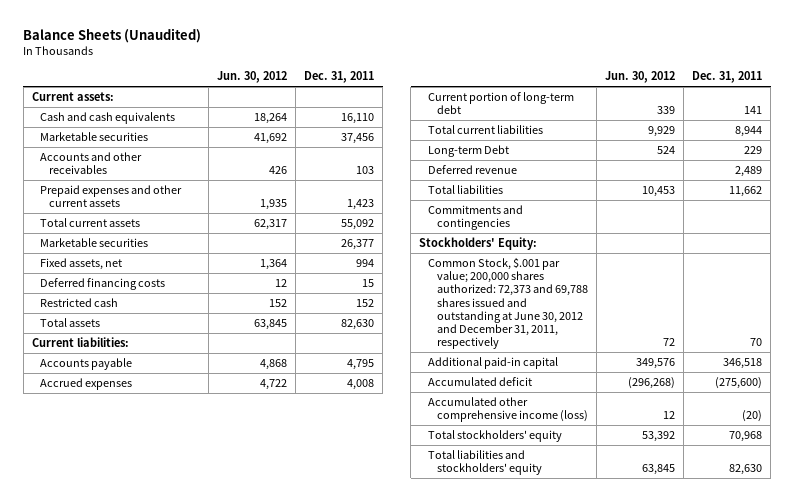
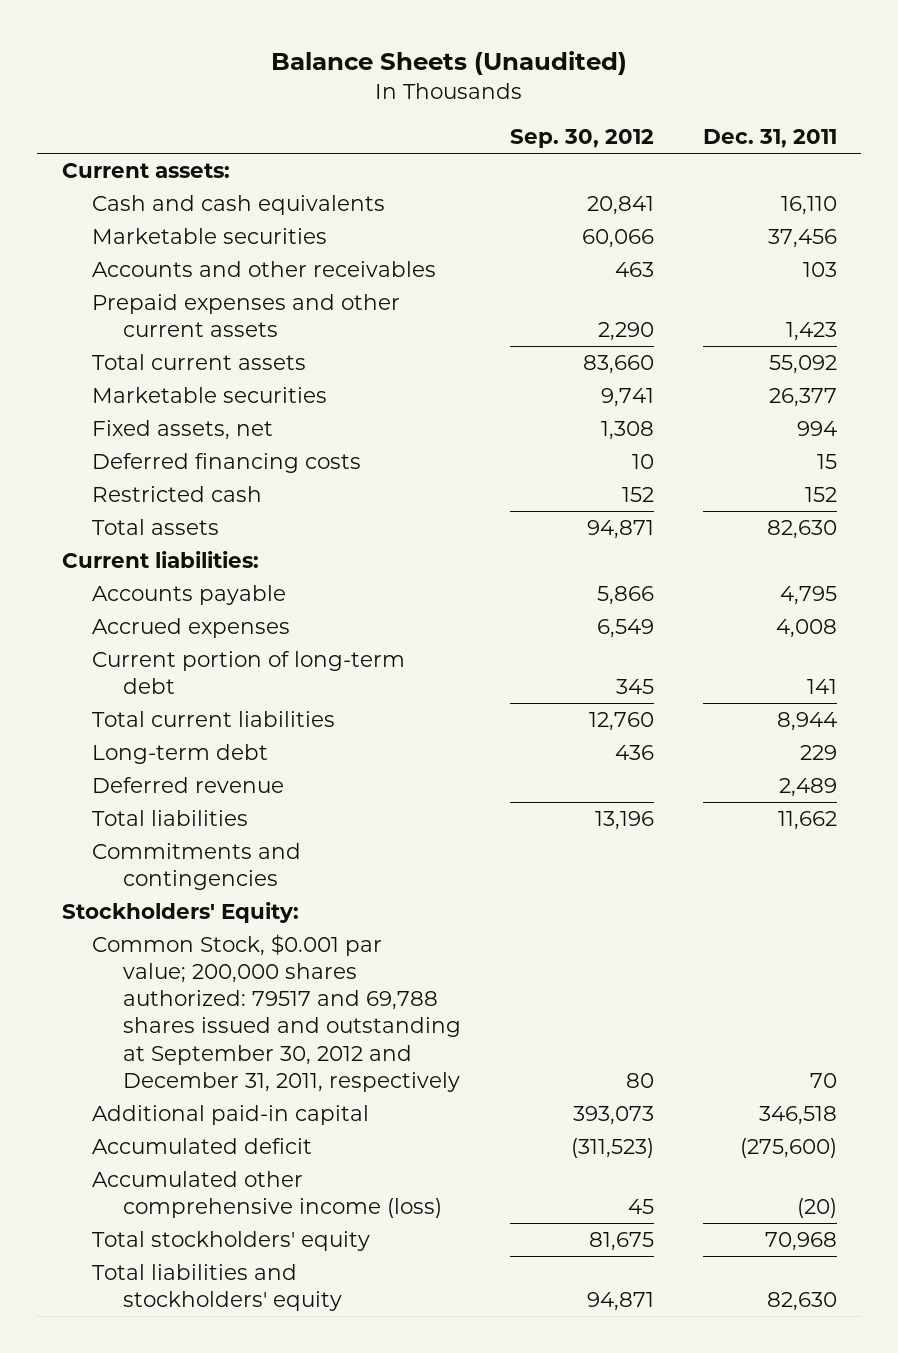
[217,71,288,84] Jun. 30, 2012 -> none
none -> [509,129,654,149] Sep. 30, 2012
[428,144,510,157] Long-term Debt -> [92,743,269,764] Long-term debt
[428,256,588,350] Common Stock, $.001 par value; 200,000 shares authorized: 72,373 and 69,788 shares issued and outstanding at June 30, 2012 and December 31, 2011, respectively -> [92,933,462,1092] Common Stock, $0.001 par value; 200,000 shares authorized: 79517 and 69,788 shares issued and outstanding at September 30, 2012 and December 31, 2011, respectively

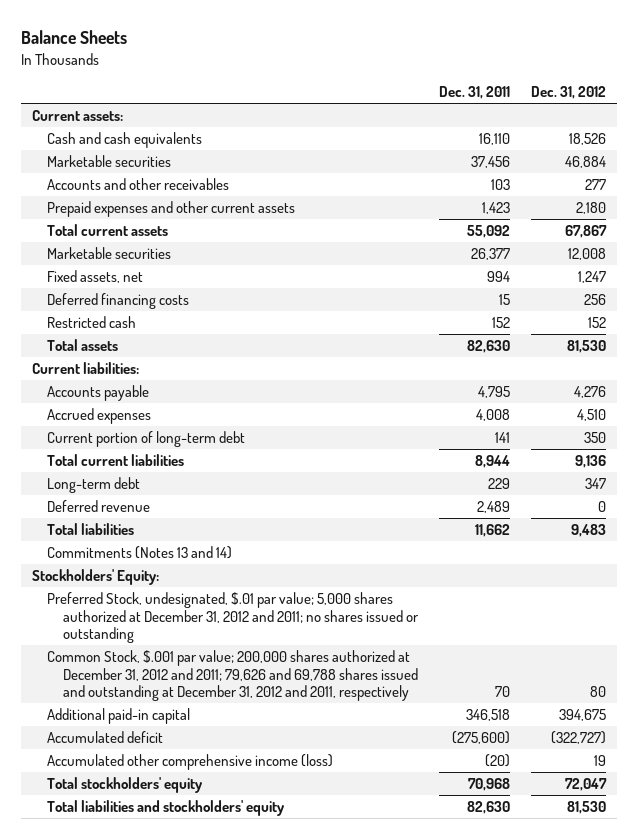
[271,51,628,76] Balance Sheets (Unaudited) -> [21,30,128,45] Balance Sheets
[509,129,654,149] Sep. 30, 2012 -> none
none -> [531,85,607,99] Dec. 31, 2012
[92,842,302,891] Commitments and contingencies -> [47,546,233,560] Commitments (Notes 13 and 14)
none -> [47,592,419,644] Preferred Stock, undesignated, $.01 par value; 5,000 shares authorized at December 31, 2012 and 2011; no shares issued or outstanding
[92,933,462,1092] Common Stock, $0.001 par value; 200,000 shares authorized: 79517 and 69,788 shares issued and outstanding at September 30, 2012 and December 31, 2011, respectively -> [47,650,418,702] Common Stock, $.001 par value; 200,000 shares authorized at December 31, 2012 and 2011; 79,626 and 69,788 shares issued and outstanding at December 31, 2012 and 2011, respectively

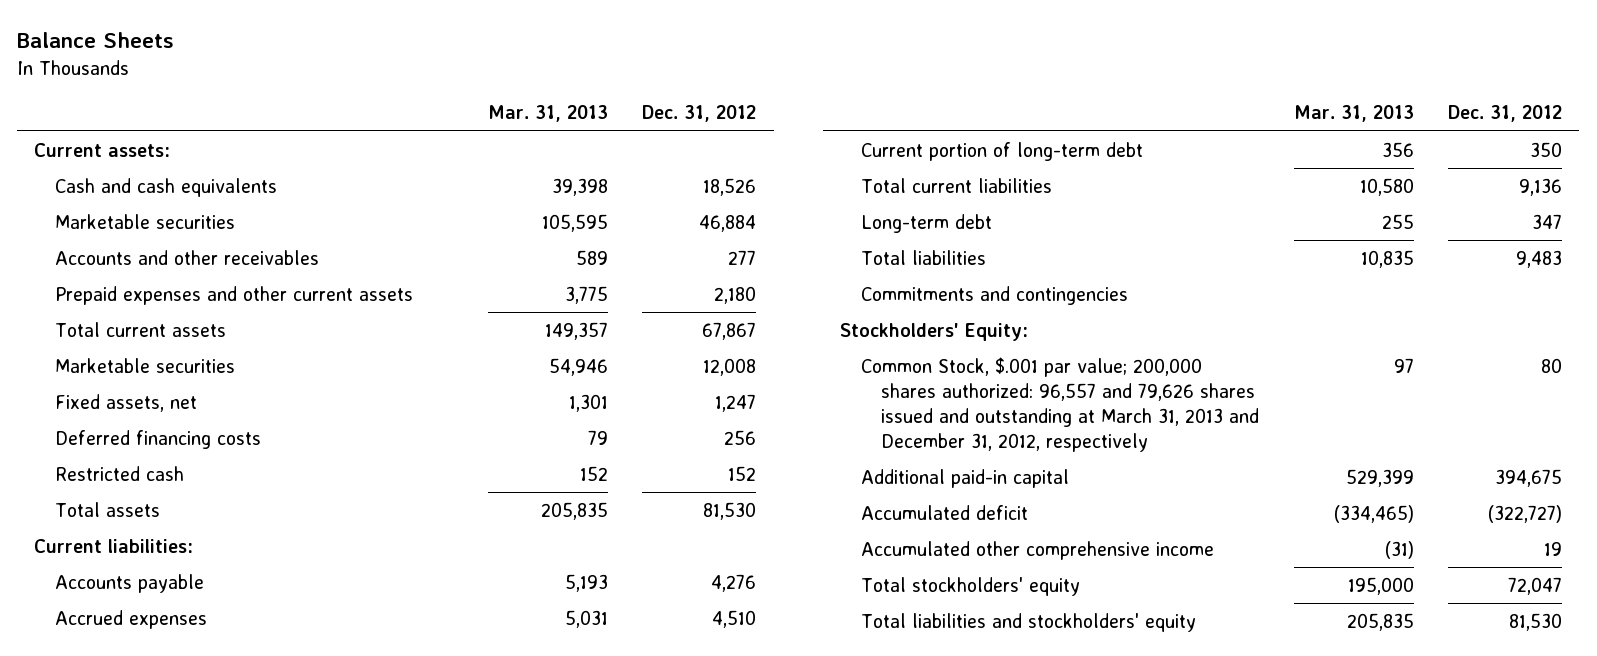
[438,85,510,99] Dec. 31, 2011 -> none
none -> [488,105,609,123] Mar. 31, 2013
[47,500,151,513] Deferred revenue -> none
[47,546,233,560] Commitments (Notes 13 and 14) -> [860,285,1128,305] Commitments and contingencies
[47,592,419,644] Preferred Stock, undesignated, $.01 par value; 5,000 shares authorized at December 31, 2012 and 2011; no shares issued or outstanding -> none
[47,650,418,702] Common Stock, $.001 par value; 200,000 shares authorized at December 31, 2012 and 2011; 79,626 and 69,788 shares issued and outstanding at December 31, 2012 and 2011, respectively -> [860,356,1260,452] Common Stock, $.001 par value; 200,000 shares authorized: 96,557 and 79,626 shares issued and outstanding at March 31, 2013 and December 31, 2012, respectively
[47,754,334,771] Accumulated other comprehensive income (loss) -> [860,540,1214,560] Accumulated other comprehensive income

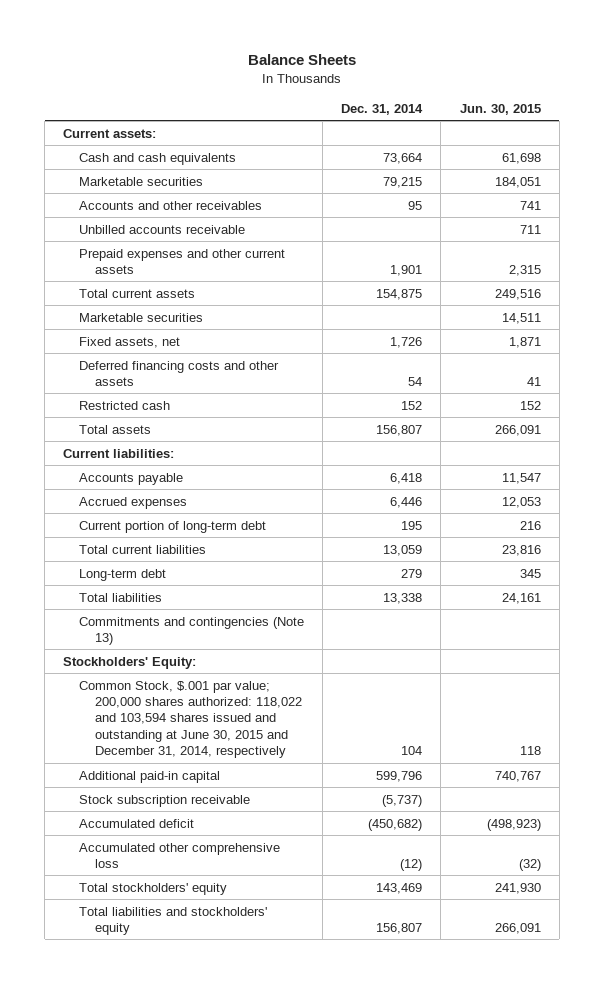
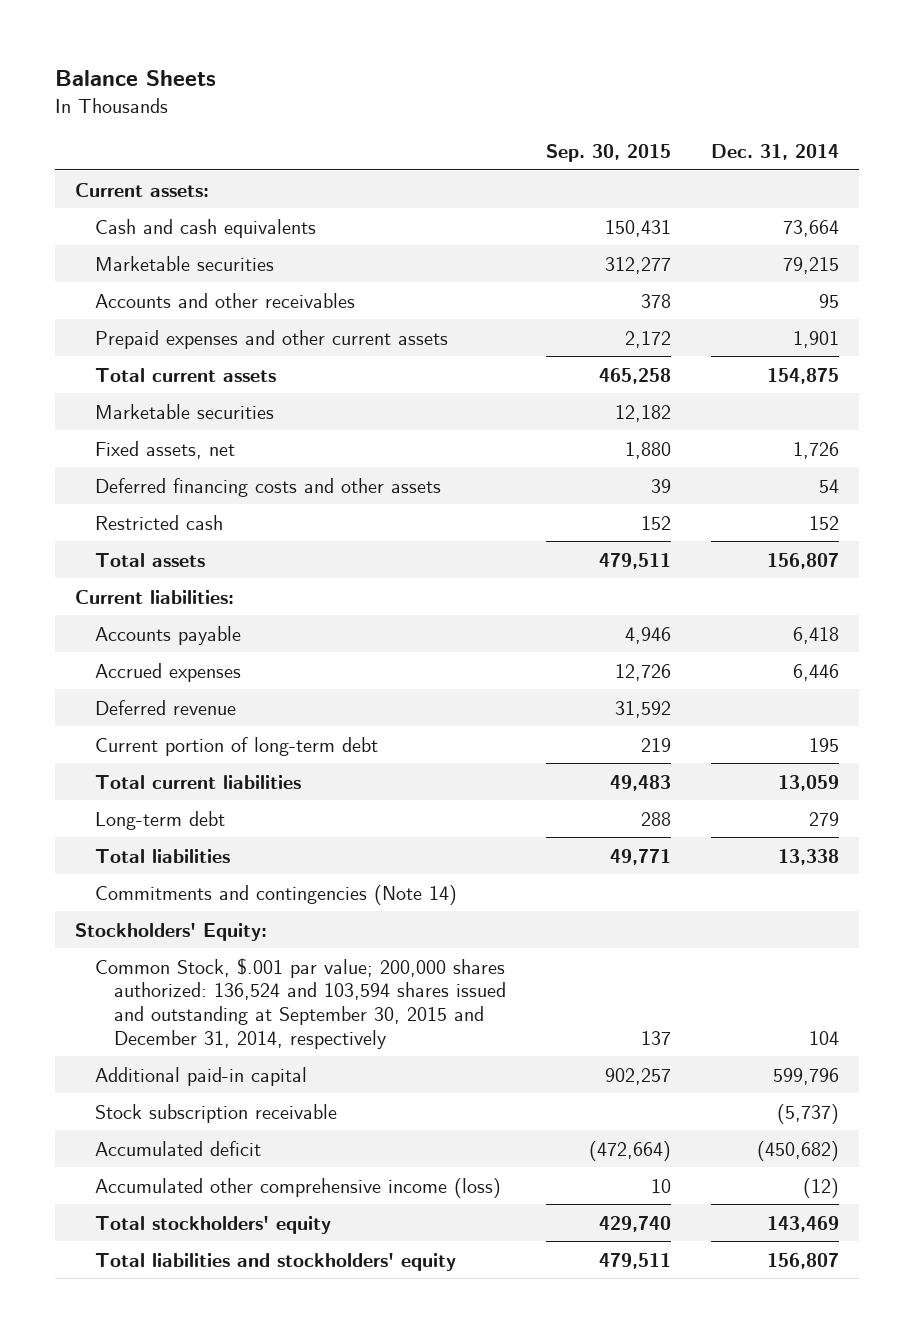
[459,103,541,115] Jun. 30, 2015 -> none
none -> [546,143,672,162] Sep. 30, 2015
[78,224,245,234] Unbilled accounts receivable -> none
none -> [94,699,236,715] Deferred revenue
[78,616,304,645] Commitments and contingencies (Note 13) -> [94,884,457,905] Commitments and contingencies (Note 14)
[78,680,302,759] Common Stock, $.001 par value; 200,000 shares authorized: 118,022 and 103,594 shares issued and outstanding at June 30, 2015 and December 31, 2014, respectively -> [94,957,507,1049] Common Stock, $.001 par value; 200,000 shares authorized: 136,524 and 103,594 shares issued and outstanding at September 30, 2015 and December 31, 2014, respectively
[78,842,280,868] Accumulated other comprehensive loss -> [94,1177,501,1198] Accumulated other comprehensive income (loss)

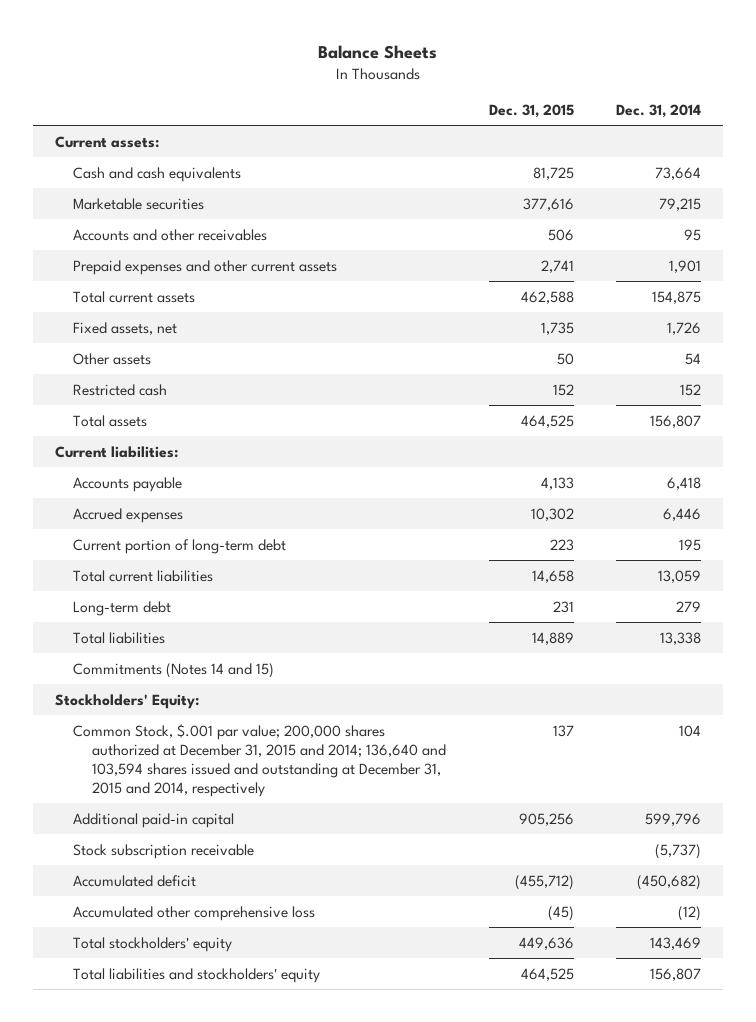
[546,143,672,162] Sep. 30, 2015 -> none
none -> [488,104,574,119] Dec. 31, 2015
[94,403,274,419] Marketable securities -> none
[94,477,441,497] Deferred financing costs and other assets -> none
none -> [73,352,152,365] Other assets
[94,699,236,715] Deferred revenue -> none
[94,884,457,905] Commitments and contingencies (Note 14) -> [73,662,275,678] Commitments (Notes 14 and 15)
[94,957,507,1049] Common Stock, $.001 par value; 200,000 shares authorized: 136,524 and 103,594 shares issued and outstanding at September 30, 2015 and December 31, 2014, respectively -> [73,723,446,797] Common Stock, $.001 par value; 200,000 shares authorized at December 31, 2015 and 2014; 136,640 and 103,594 shares issued and outstanding at December 31, 2015 and 2014, respectively
[94,1177,501,1198] Accumulated other comprehensive income (loss) -> [73,905,316,921] Accumulated other comprehensive loss

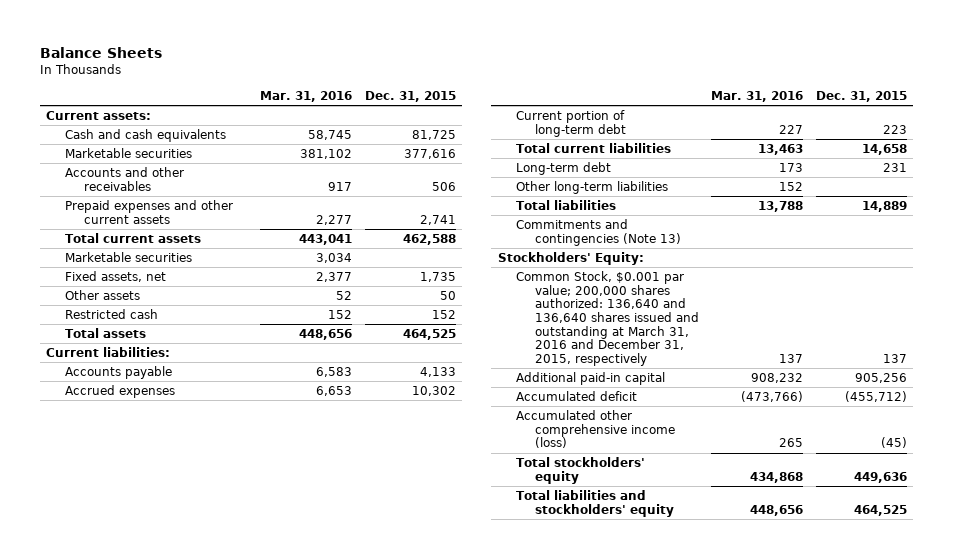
[616,104,702,119] Dec. 31, 2014 -> none
none -> [260,91,353,103] Mar. 31, 2016
none -> [65,252,193,263] Marketable securities
none -> [516,181,669,195] Other long-term liabilities
[73,662,275,678] Commitments (Notes 14 and 15) -> [516,219,681,246] Commitments and contingencies (Note 13)
[73,723,446,797] Common Stock, $.001 par value; 200,000 shares authorized at December 31, 2015 and 2014; 136,640 and 103,594 shares issued and outstanding at December 31, 2015 and 2014, respectively -> [516,271,699,367] Common Stock, $0.001 par value; 200,000 shares authorized: 136,640 and 136,640 shares issued and outstanding at March 31, 2016 and December 31, 2015, respectively
[73,843,255,859] Stock subscription receivable -> none
[73,905,316,921] Accumulated other comprehensive loss -> [516,410,675,449] Accumulated other comprehensive income (loss)

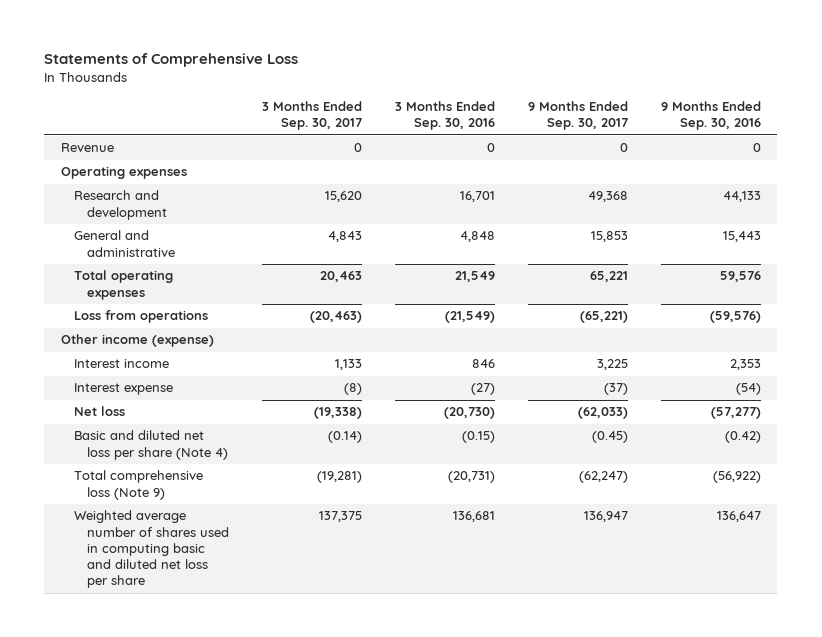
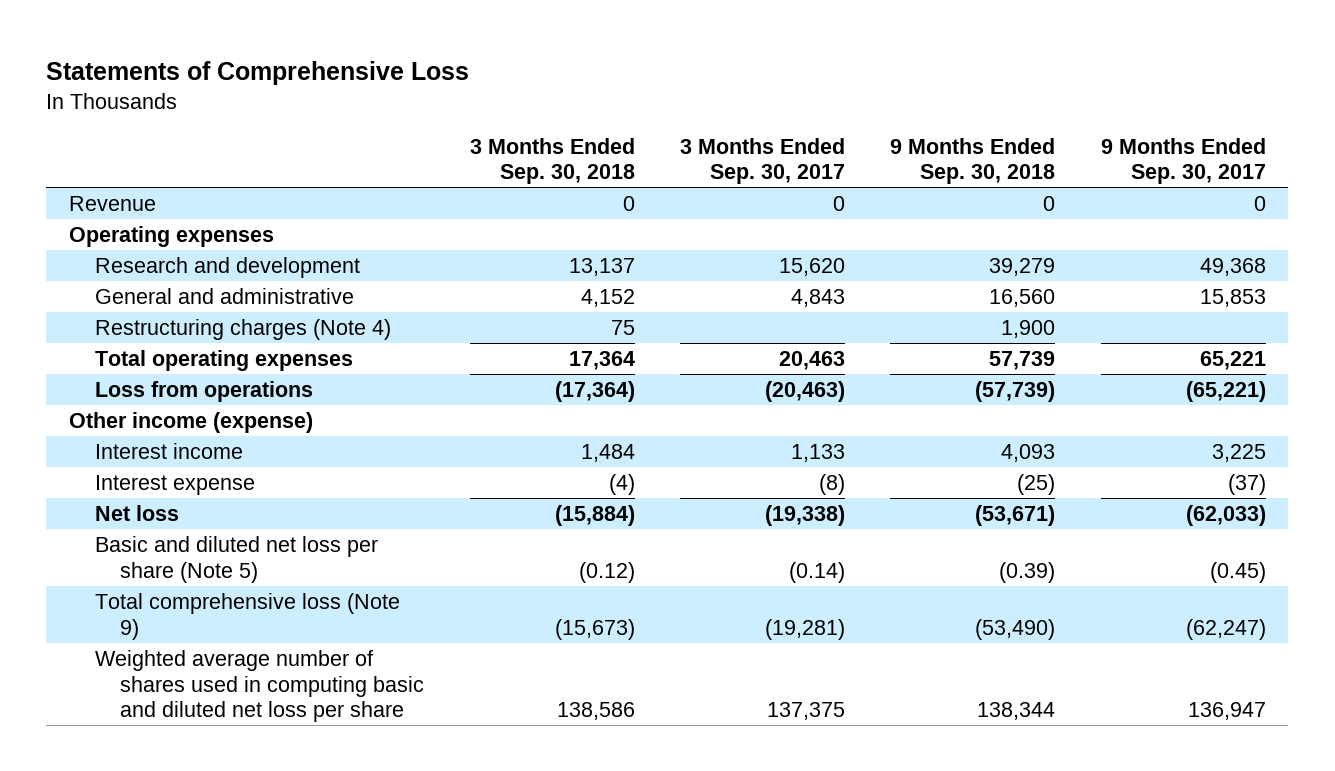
[395,101,496,131] 3 Months Ended Sep. 30, 2016 -> none
[660,101,761,131] 9 Months Ended Sep. 30, 2016 -> none
none -> [469,137,635,185] 3 Months Ended Sep. 30, 2018
none -> [890,137,1056,185] 9 Months Ended Sep. 30, 2018
none -> [94,319,391,341] Restructuring charges (Note 4)
[73,430,229,460] Basic and diluted net loss per share (Note 4) -> [94,536,378,583] Basic and diluted net loss per share (Note 5)

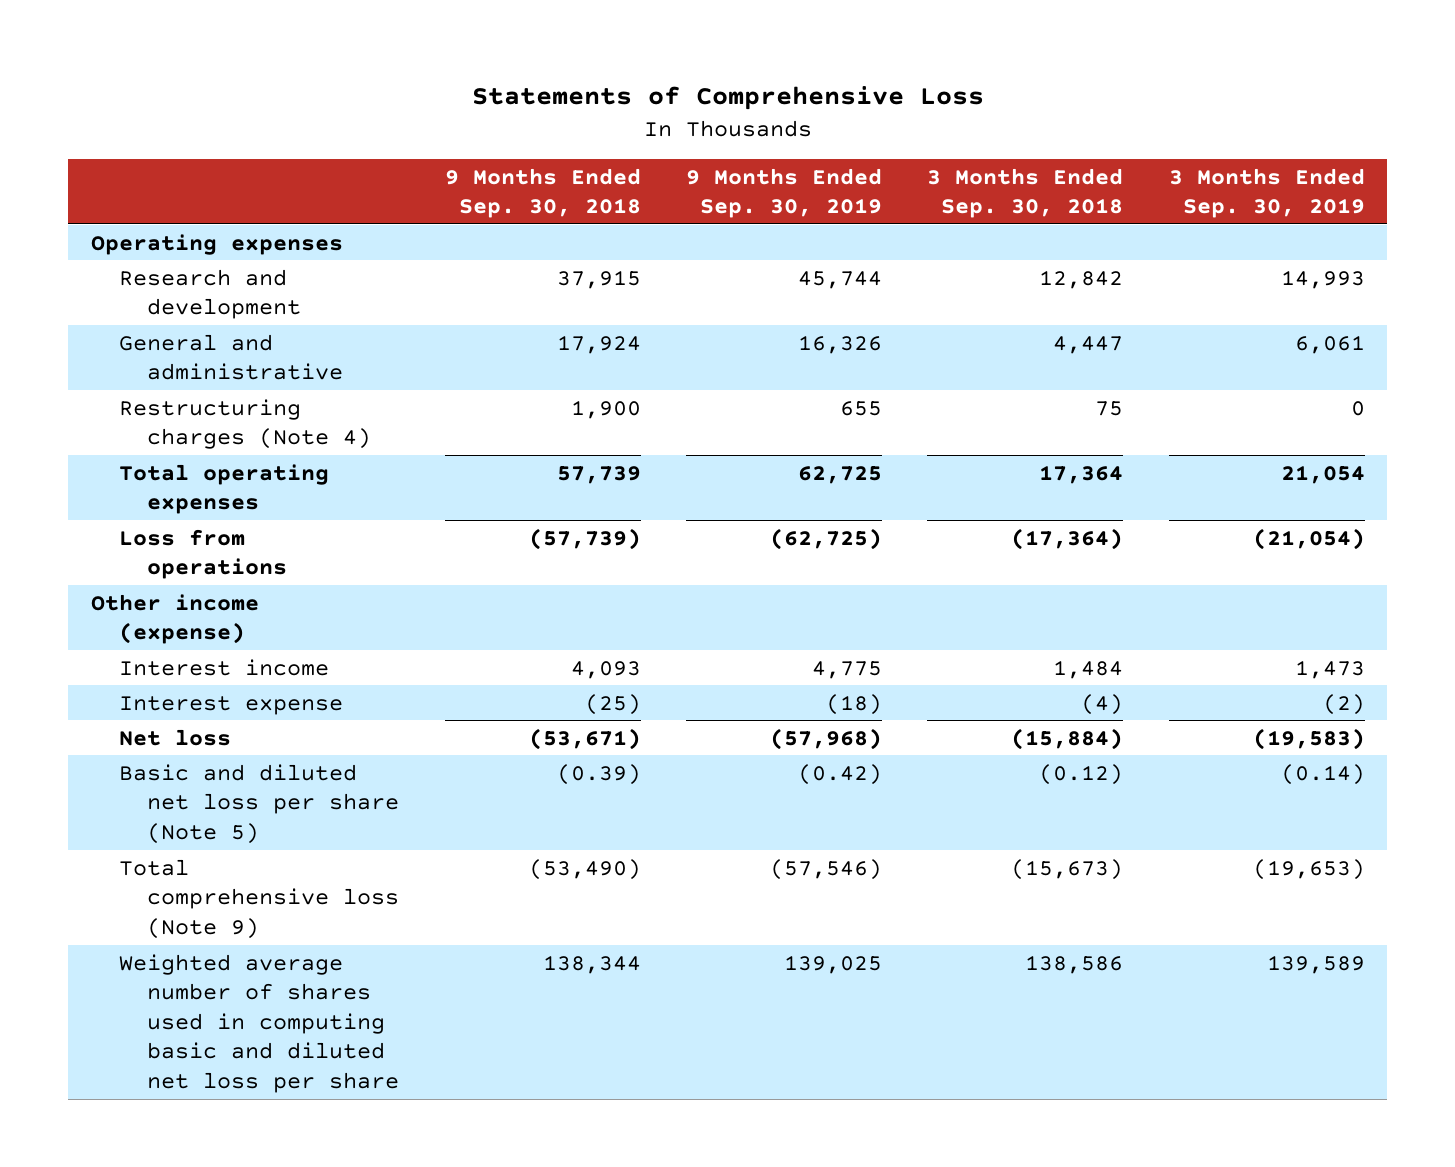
[680,137,846,185] 3 Months Ended Sep. 30, 2017 -> none
[1100,137,1266,185] 9 Months Ended Sep. 30, 2017 -> none
none -> [686,167,883,219] 9 Months Ended Sep. 30, 2019
none -> [1168,167,1365,219] 3 Months Ended Sep. 30, 2019
[68,196,156,212] Revenue -> none
[568,258,635,277] 13,137 -> [1039,269,1124,289] 12,842
[989,258,1056,277] 39,279 -> [556,269,641,289] 37,915
[580,289,635,308] 4,152 -> [1053,335,1124,354] 4,447
[989,289,1056,308] 16,560 -> [556,334,641,354] 17,924

